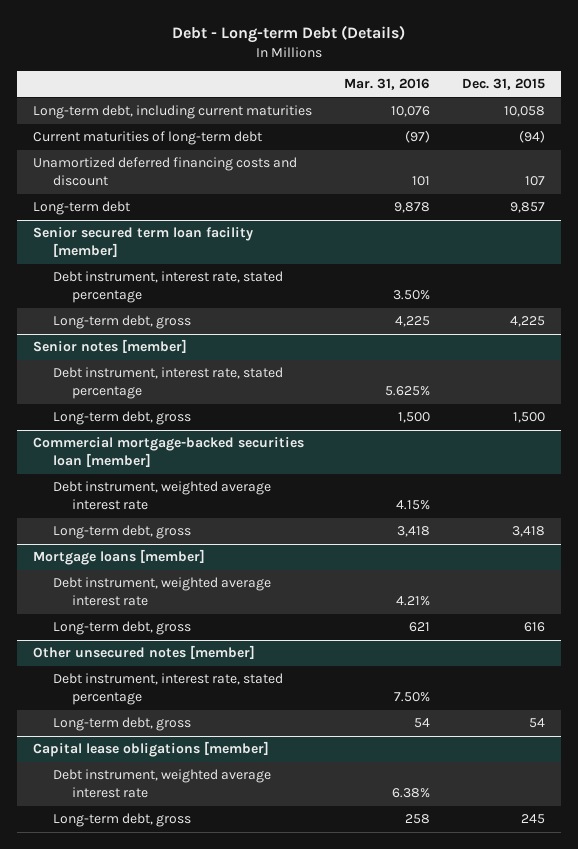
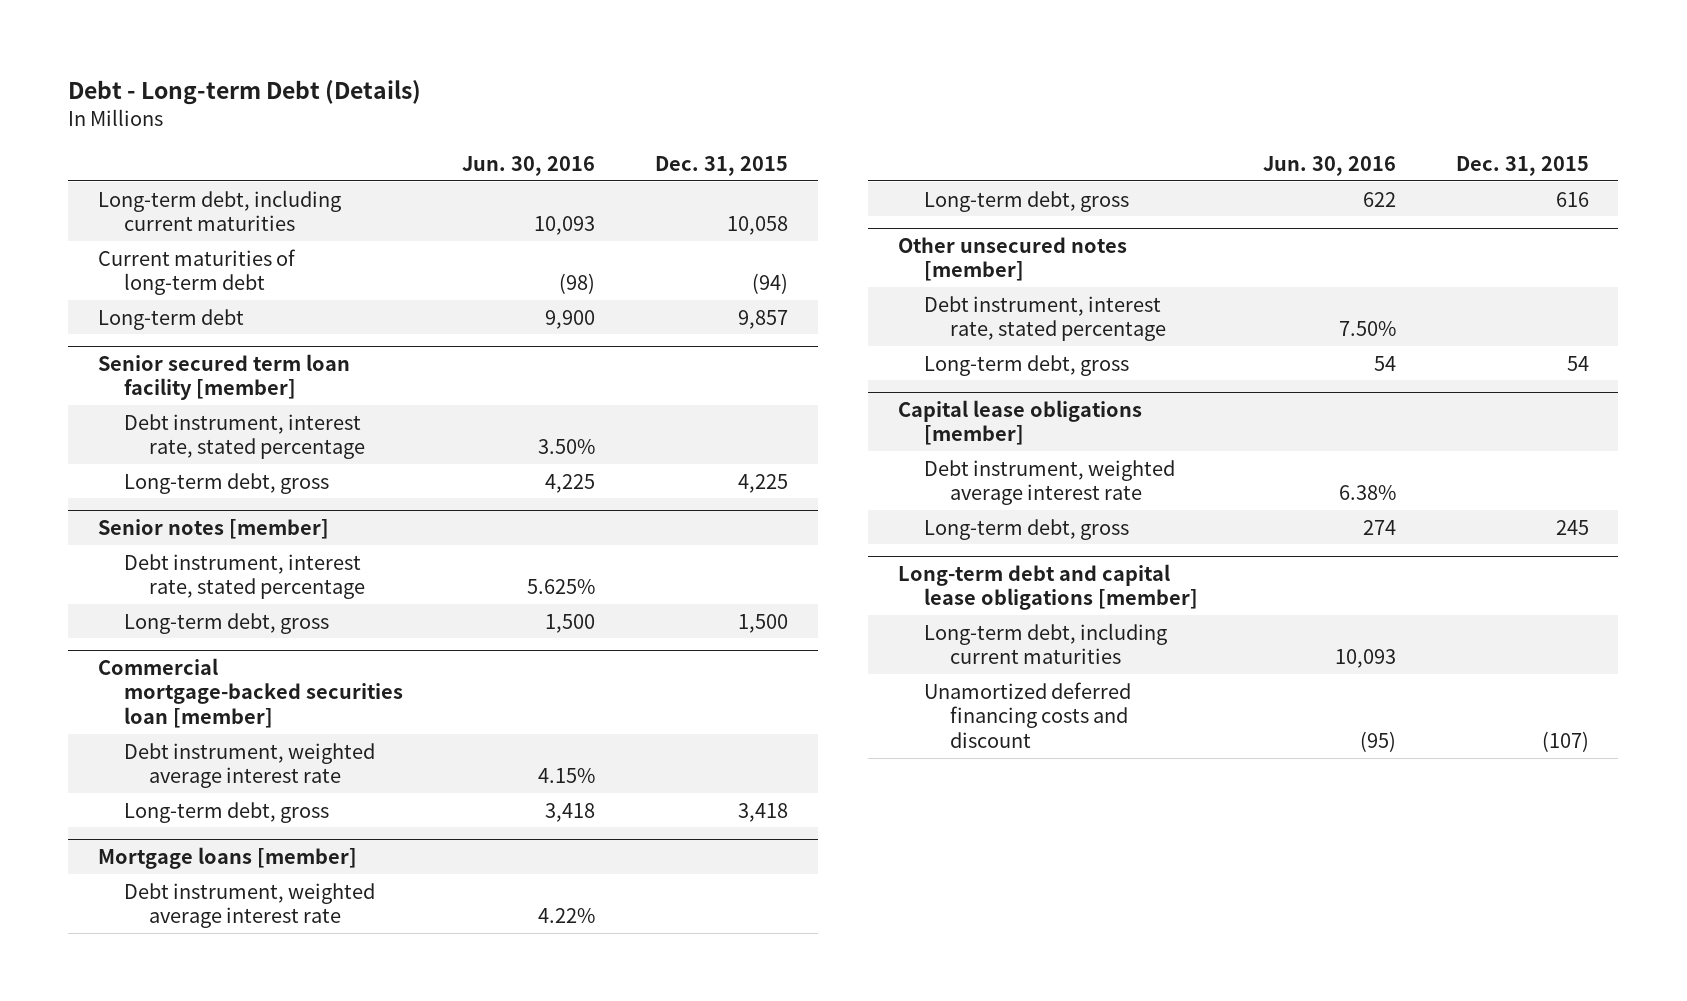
[343,78,430,91] Mar. 31, 2016 -> none
none -> [462,155,596,176] Jun. 30, 2016
[32,157,297,187] Unamortized deferred financing costs and discount -> none
none -> [898,563,1198,611] Long-term debt and capital lease obligations [member]
none -> [923,622,1167,665] Long-term debt, including current maturities
none -> [923,681,1131,748] Unamortized deferred financing costs and discount

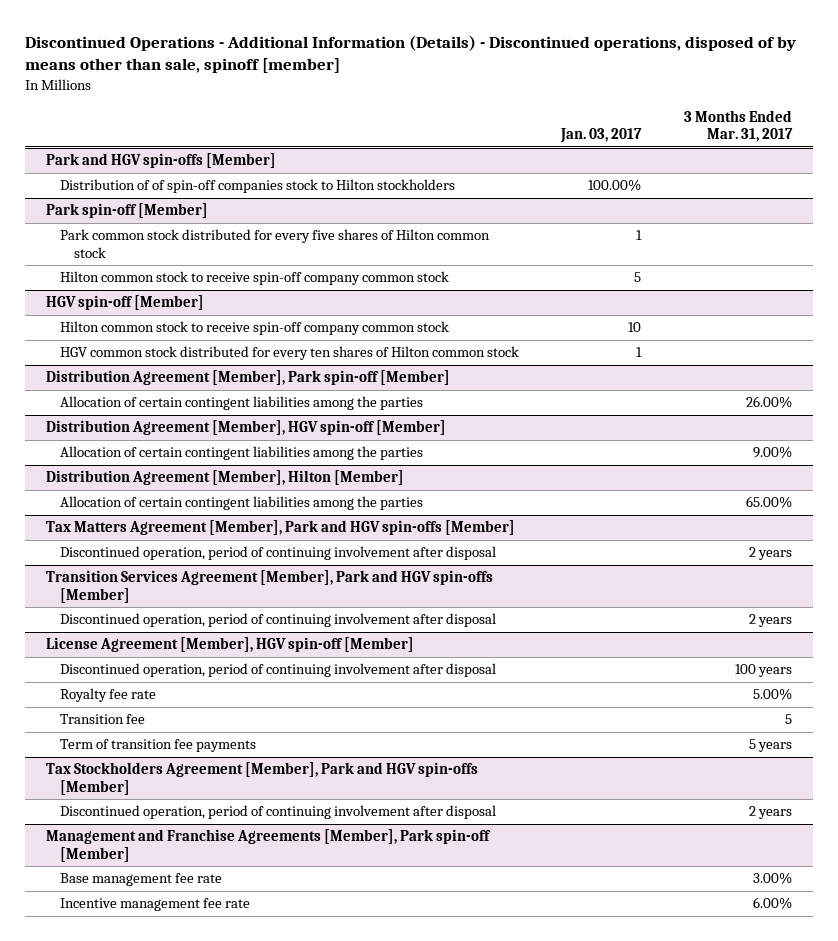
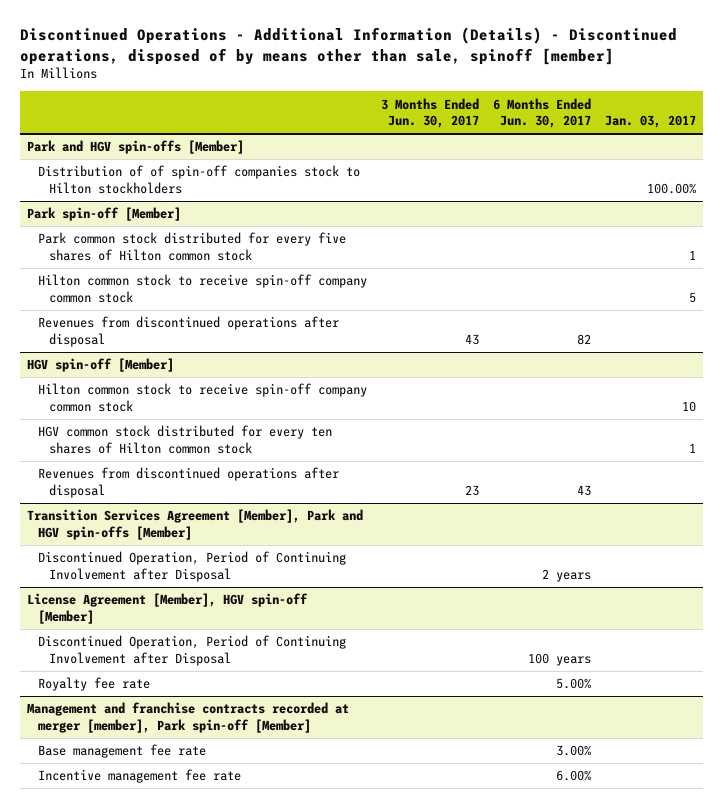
[683,109,793,143] 3 Months Ended Mar. 31, 2017 -> none
none -> [381,97,480,129] 3 Months Ended Jun. 30, 2017
none -> [493,97,592,129] 6 Months Ended Jun. 30, 2017
none -> [38,316,340,347] Revenues from discontinued operations after disposal
[46,370,451,386] Distribution Agreement [Member], Park spin-off [Member] -> none
[59,396,423,411] Allocation of certain contingent liabilities among the parties -> none
[46,420,447,436] Distribution Agreement [Member], HGV spin-off [Member] -> none
[59,446,423,461] Allocation of certain contingent liabilities among the parties -> none
[46,470,405,486] Distribution Agreement [Member], Hilton [Member] -> none
[59,496,423,511] Allocation of certain contingent liabilities among the parties -> none
[46,520,516,536] Tax Matters Agreement [Member], Park and HGV spin-offs [Member] -> none
[59,546,496,561] Discontinued operation, period of continuing involvement after disposal -> none
none -> [38,467,340,498] Revenues from discontinued operations after disposal
[59,613,496,628] Discontinued operation, period of continuing involvement after disposal -> [38,551,347,582] Discontinued Operation, Period of Continuing Involvement after Disposal
[59,663,496,678] Discontinued operation, period of continuing involvement after disposal -> [38,635,347,666] Discontinued Operation, Period of Continuing Involvement after Disposal
[59,714,145,725] Transition fee -> none
[59,739,256,753] Term of transition fee payments -> none
[46,762,479,795] Tax Stockholders Agreement [Member], Park and HGV spin-offs [Member] -> none
[59,805,496,820] Discontinued operation, period of continuing involvement after disposal -> none
[46,829,492,862] Management and Franchise Agreements [Member], Park spin-off [Member] -> [27,702,350,733] Management and franchise contracts recorded at merger [member], Park spin-off [Member]

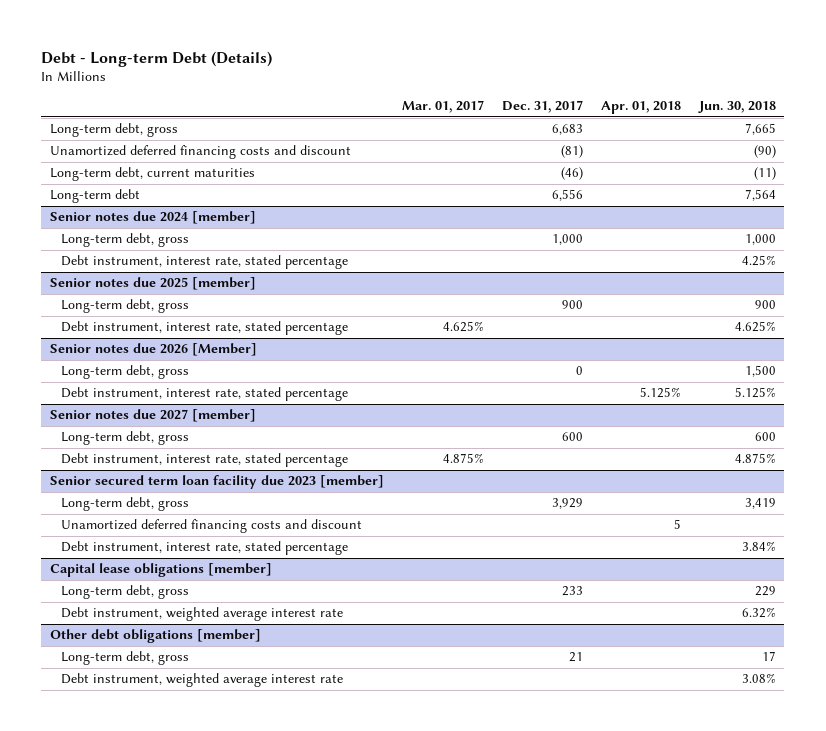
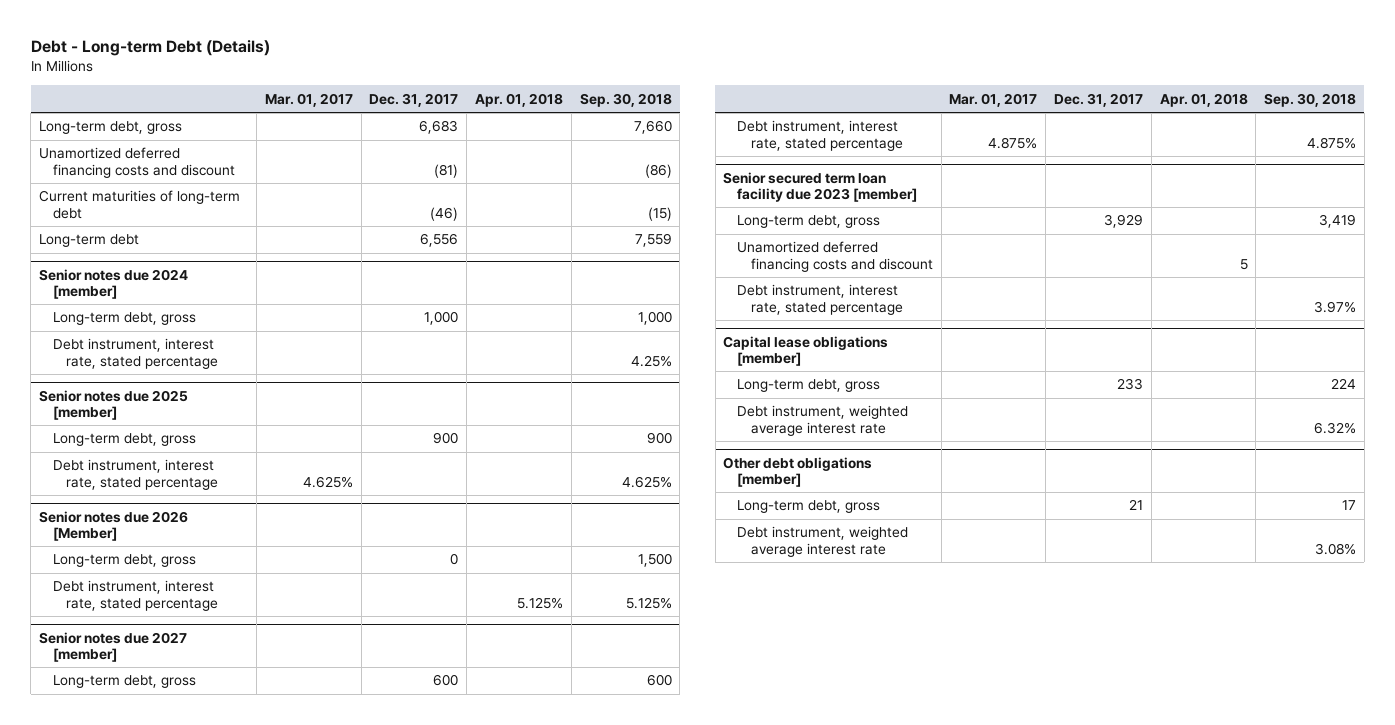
[697,101,776,114] Jun. 30, 2018 -> none
none -> [579,92,672,107] Sep. 30, 2018
[50,167,256,182] Long-term debt, current maturities -> [38,190,240,219] Current maturities of long-term debt

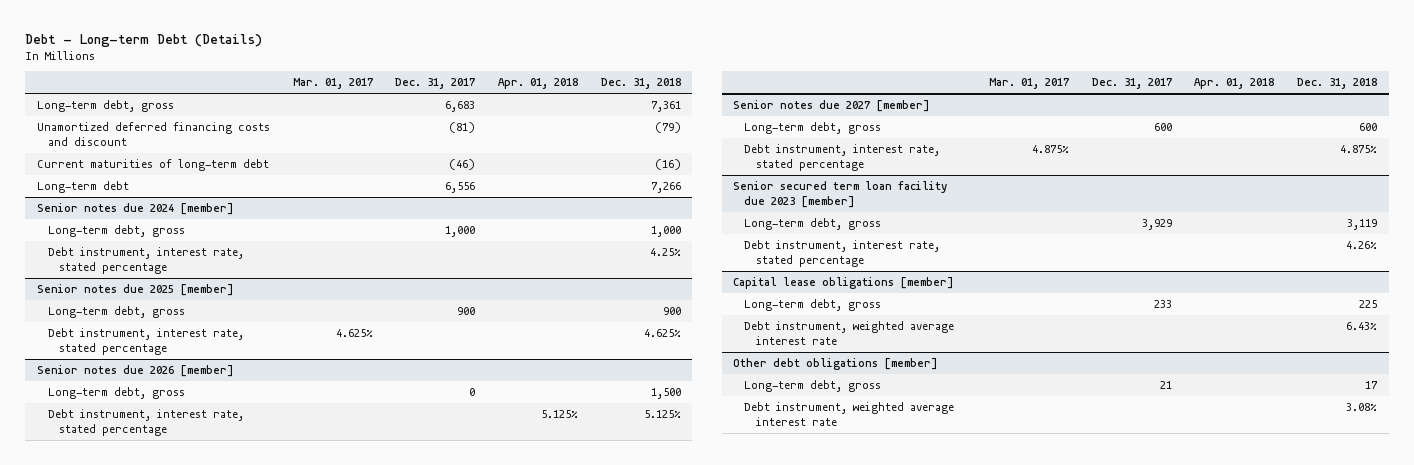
[579,92,672,107] Sep. 30, 2018 -> none
none -> [601,78,682,90] Dec. 31, 2018
[38,510,188,541] Senior notes due 2026 [Member] -> [36,364,234,377] Senior notes due 2026 [member]
[737,241,933,272] Unamortized deferred financing costs and discount -> none

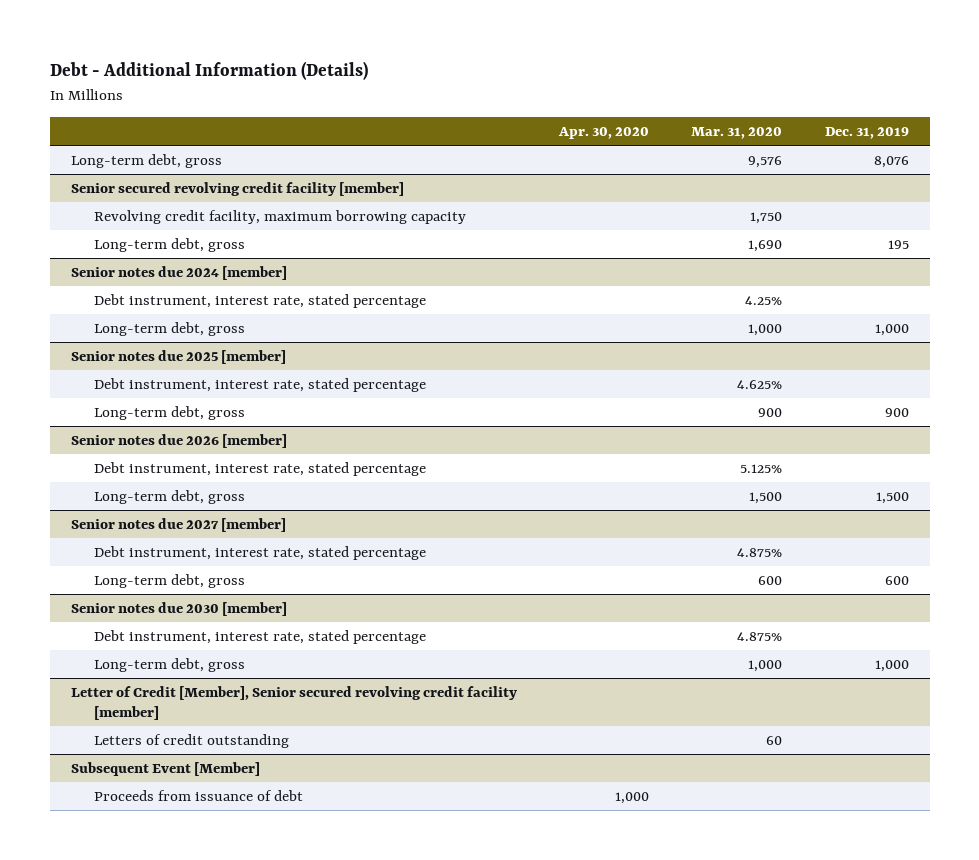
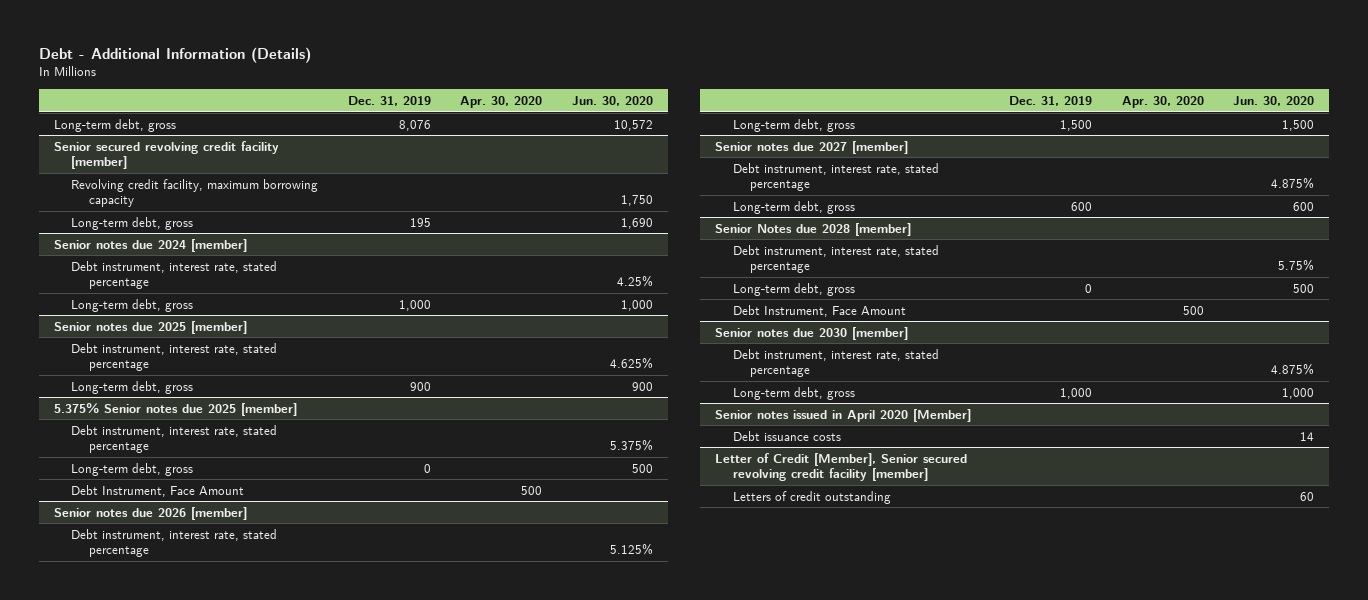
[691,126,783,139] Mar. 31, 2020 -> none
none -> [572,95,654,106] Jun. 30, 2020
none -> [53,402,297,416] 5.375% Senior notes due 2025 [member]
none -> [71,424,278,454] Debt instrument, interest rate, stated percentage
none -> [71,462,194,476] Long-term debt, gross
none -> [71,484,245,497] Debt Instrument, Face Amount
none -> [714,222,911,236] Senior Notes due 2028 [member]
none -> [732,244,939,274] Debt instrument, interest rate, stated percentage
none -> [732,282,855,296] Long-term debt, gross
none -> [732,304,906,317] Debt Instrument, Face Amount
none -> [714,408,971,422] Senior notes issued in April 2020 [Member]
none -> [732,430,841,441] Debt issuance costs
[70,761,260,776] Subsequent Event [Member] -> none
[94,789,304,801] Proceeds from issuance of debt -> none

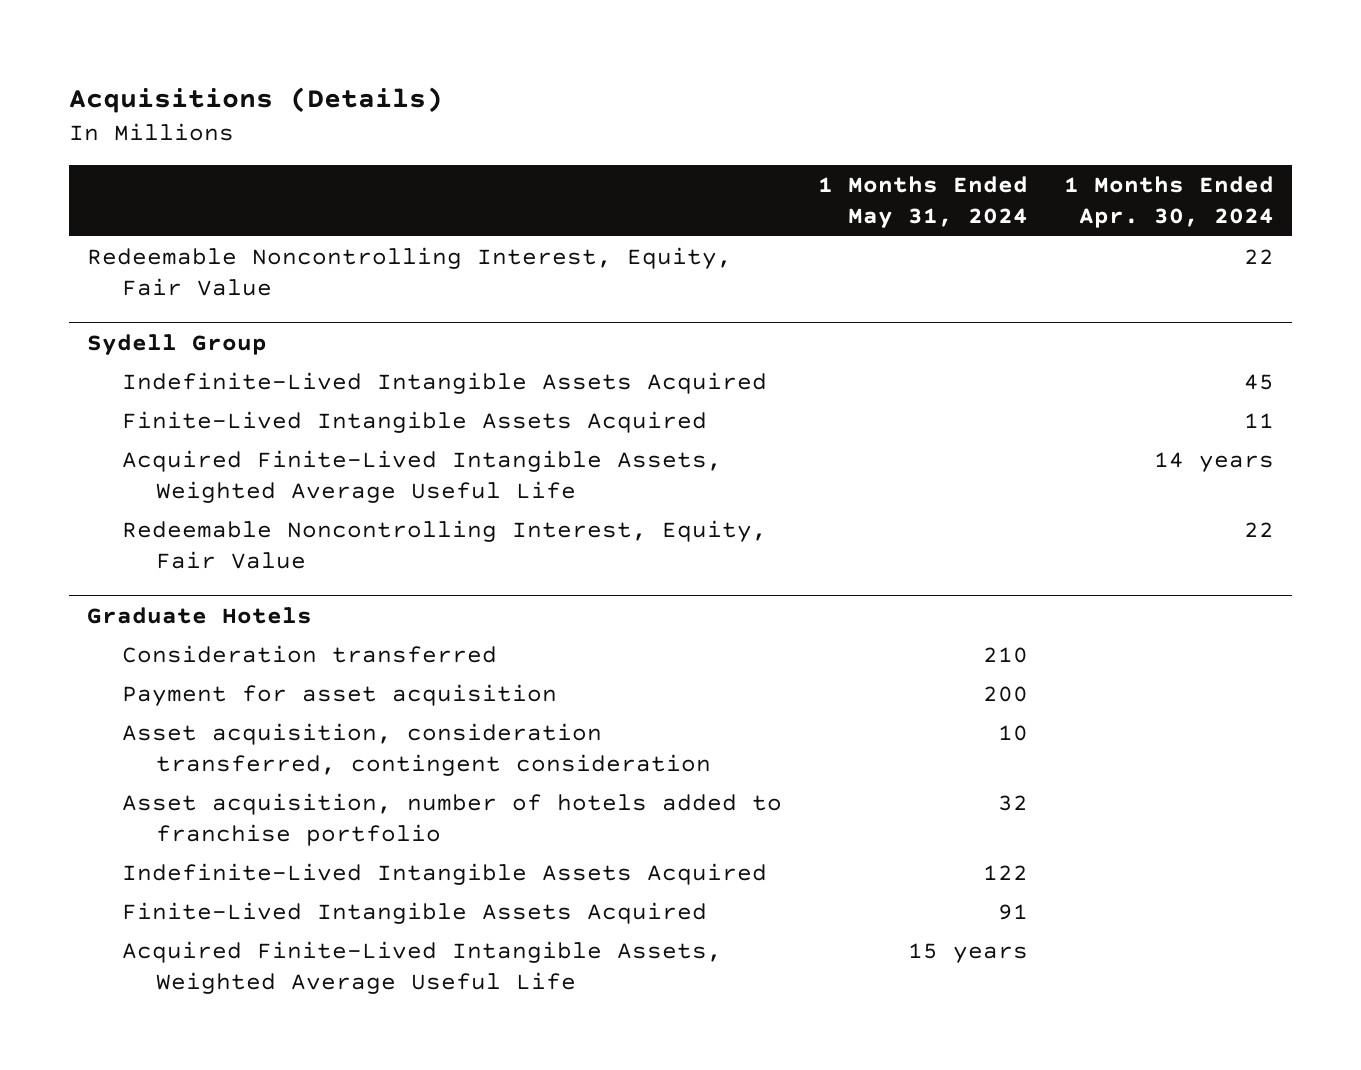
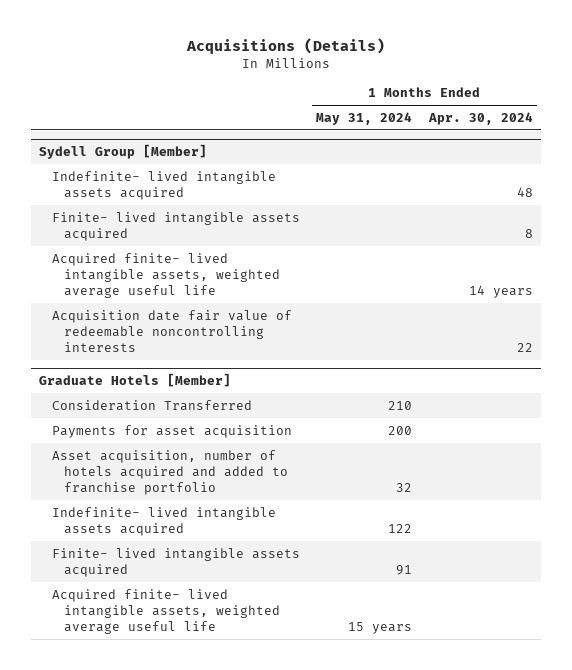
[86,246,732,297] Redeemable Noncontrolling Interest, Equity, Fair Value -> none
[121,722,712,777] Asset acquisition, consideration transferred, contingent consideration -> none
[86,333,267,355] Sydell Group -> [39,143,208,159] Sydell Group [Member]
[121,371,767,394] Indefinite-Lived Intangible Assets Acquired -> [51,170,276,200] Indefinite- lived intangible assets acquired
[1244,373,1275,390] 45 -> [516,186,533,197] 48
[121,410,707,433] Finite-Lived Intangible Assets Acquired -> [51,211,300,241] Finite- lived intangible assets acquired
[1244,412,1275,428] 11 -> [524,228,533,238] 8
[121,449,722,504] Acquired Finite-Lived Intangible Assets, Weighted Average Useful Life -> [51,252,281,298] Acquired finite- lived intangible assets, weighted average useful life
[121,519,767,570] Redeemable Noncontrolling Interest, Equity, Fair Value -> [51,309,292,352] Acquisition date fair value of redeemable noncontrolling interests
[86,606,312,624] Graduate Hotels -> [39,372,232,387] Graduate Hotels [Member]
[121,644,497,663] Consideration transferred -> [51,399,252,411] Consideration Transferred
[121,683,557,706] Payment for asset acquisition -> [51,424,292,438] Payments for asset acquisition
[121,792,782,847] Asset acquisition, number of hotels added to franchise portfolio -> [51,449,289,495] Asset acquisition, number of hotels acquired and added to franchise portfolio
[121,862,767,885] Indefinite-Lived Intangible Assets Acquired -> [51,506,276,536] Indefinite- lived intangible assets acquired
[121,901,707,924] Finite-Lived Intangible Assets Acquired -> [51,547,300,577] Finite- lived intangible assets acquired
[121,940,722,995] Acquired Finite-Lived Intangible Assets, Weighted Average Useful Life -> [51,588,281,634] Acquired finite- lived intangible assets, weighted average useful life

